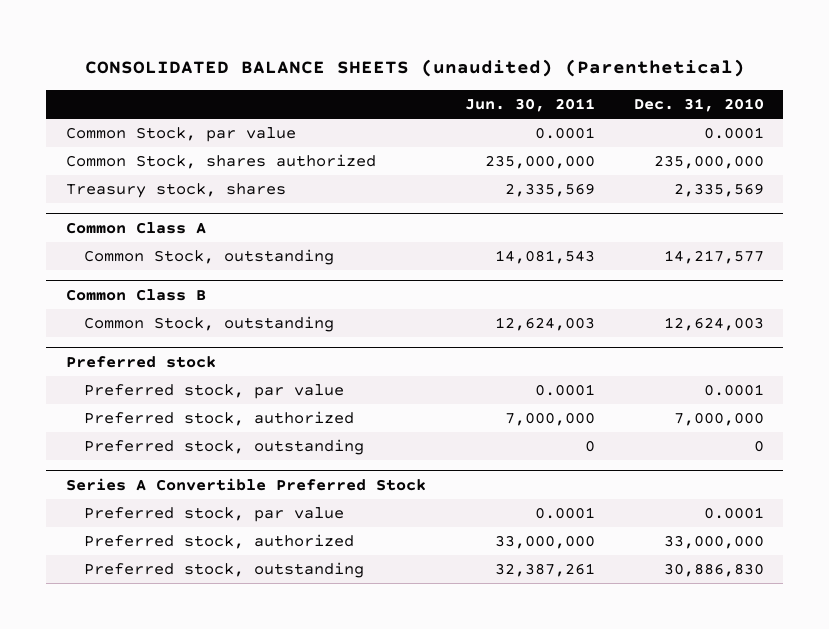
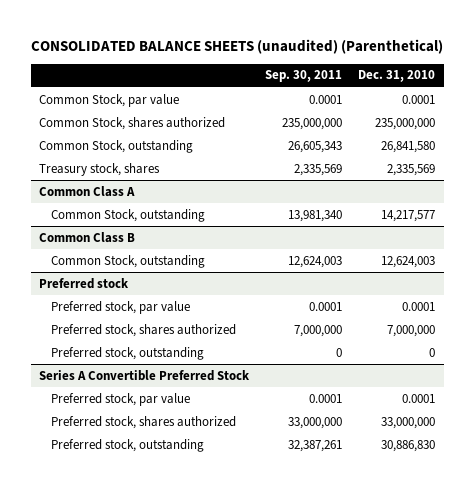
[464,98,595,113] Jun. 30, 2011 -> none
none -> [265,70,343,83] Sep. 30, 2011
none -> [39,139,194,153] Common Stock, outstanding
[83,411,354,427] Preferred stock, authorized -> [51,323,237,337] Preferred stock, shares authorized
[83,534,354,550] Preferred stock, authorized -> [51,415,237,429] Preferred stock, shares authorized

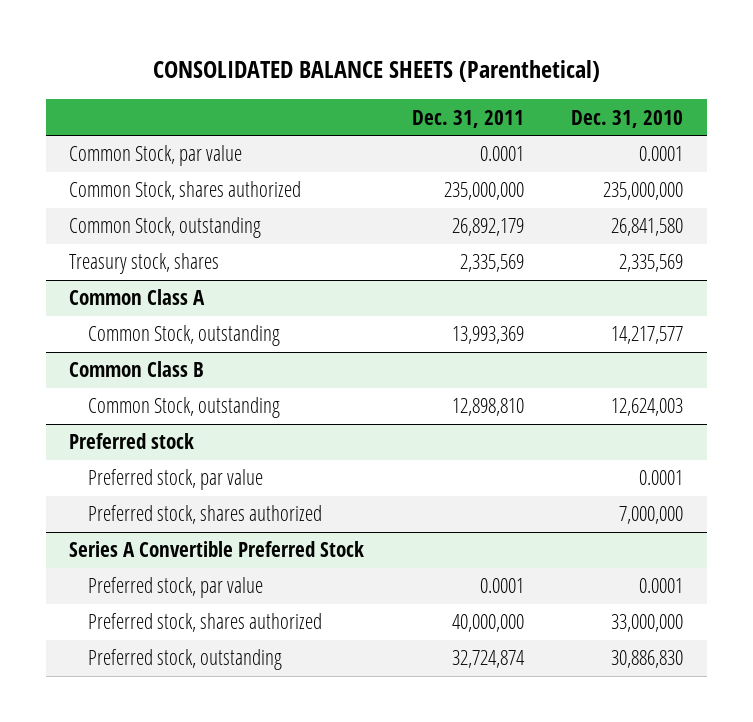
[31,38,444,54] CONSOLIDATED BALANCE SHEETS (unaudited) (Parenthetical) -> [153,60,601,83] CONSOLIDATED BALANCE SHEETS (Parenthetical)
[265,70,343,83] Sep. 30, 2011 -> none
none -> [411,109,524,128] Dec. 31, 2011
[51,346,205,360] Preferred stock, outstanding -> none

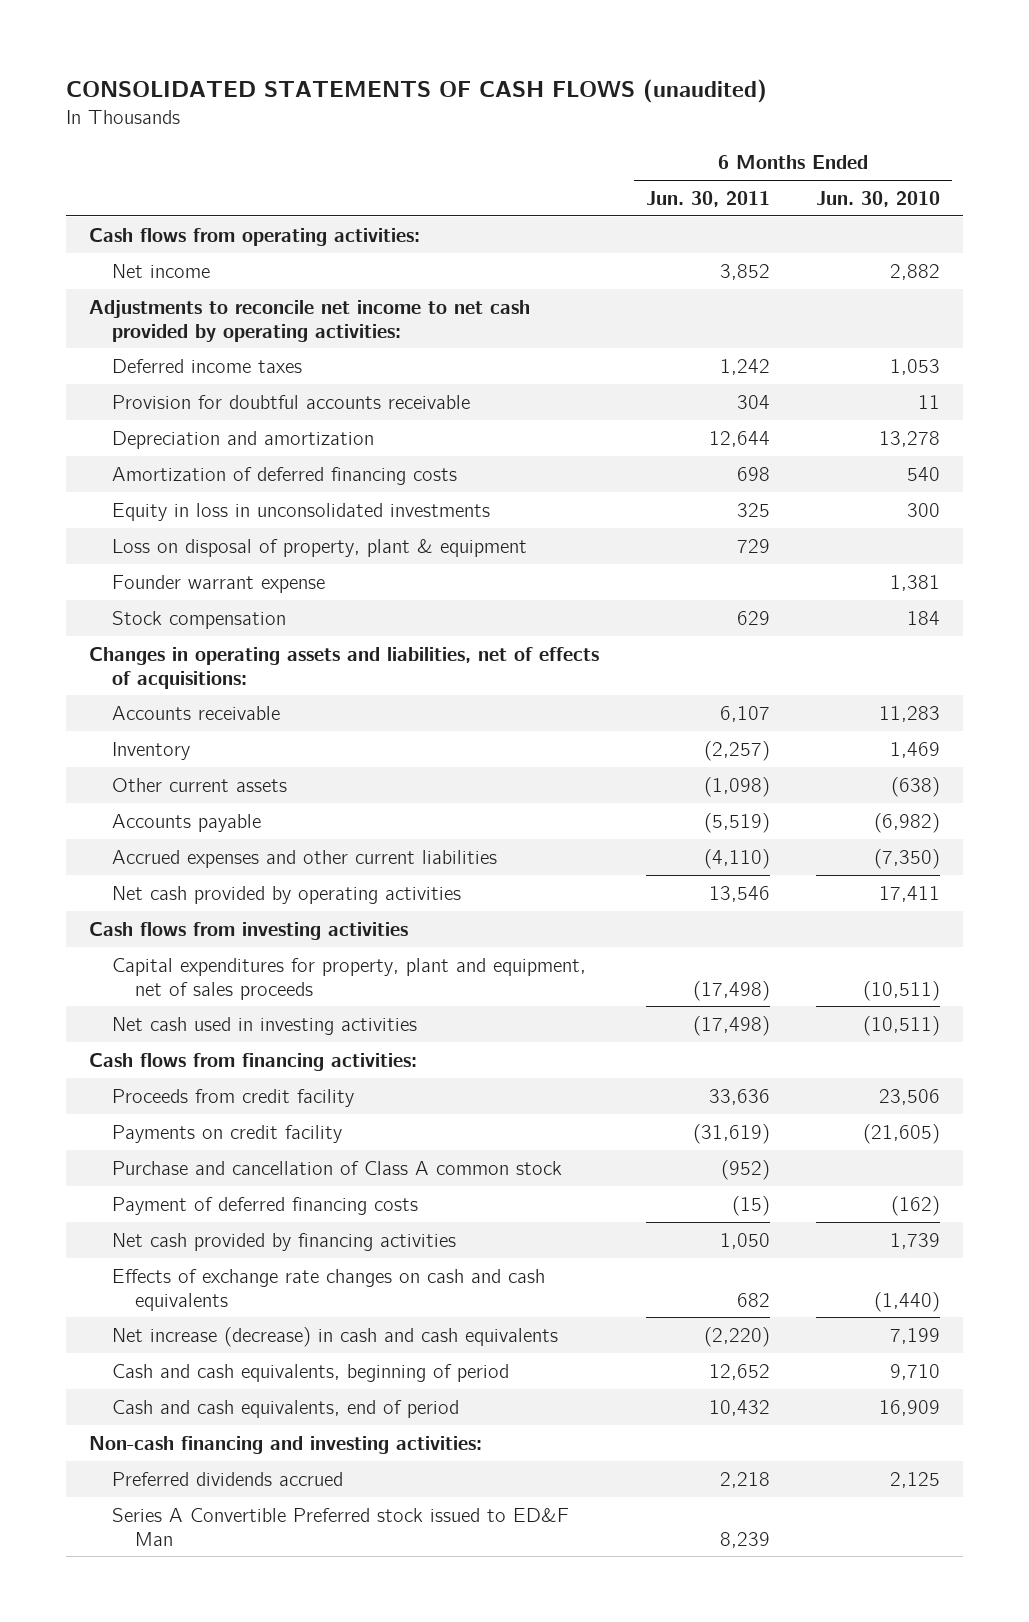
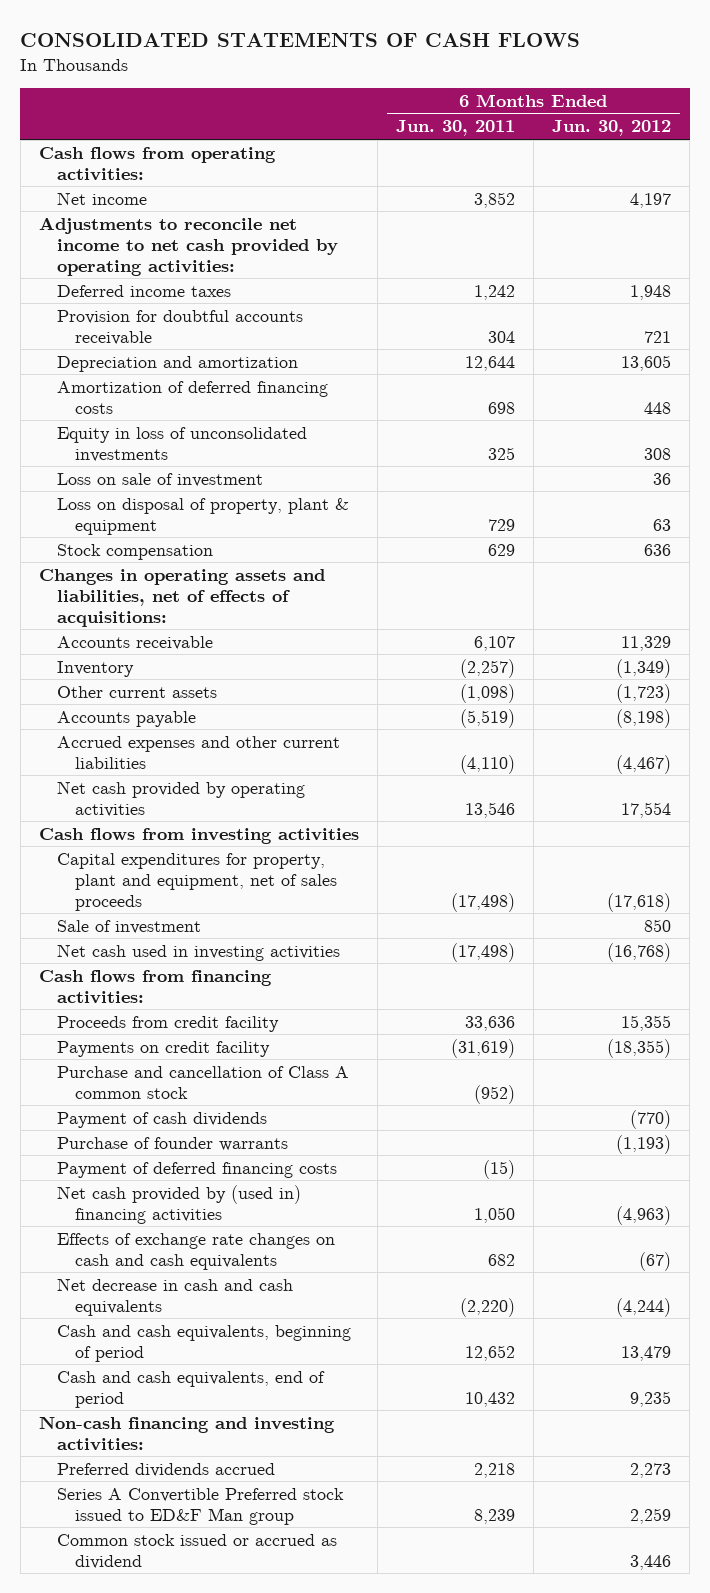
[65,79,767,104] CONSOLIDATED STATEMENTS OF CASH FLOWS (unaudited) -> [20,32,581,48] CONSOLIDATED STATEMENTS OF CASH FLOWS
[816,190,941,207] Jun. 30, 2010 -> none
none -> [552,120,672,137] Jun. 30, 2012
[112,502,491,521] Equity in loss in unconsolidated investments -> [56,426,307,462] Equity in loss of unconsolidated investments
none -> [56,472,263,487] Loss on sale of investment
[112,574,326,593] Founder warrant expense -> none
none -> [56,919,201,934] Sale of investment
none -> [56,1111,267,1128] Payment of cash dividends
none -> [56,1136,288,1151] Purchase of founder warrants
[112,1232,457,1251] Net cash provided by financing activities -> [56,1184,301,1224] Net cash provided by (used in) financing activities
[112,1326,559,1347] Net increase (decrease) in cash and cash equivalents -> [56,1277,293,1316] Net decrease in cash and cash equivalents
[112,1507,570,1546] Series A Convertible Preferred stock issued to ED&F Man -> [56,1487,344,1525] Series A Convertible Preferred stock issued to ED&F Man group
none -> [56,1533,337,1569] Common stock issued or accrued as dividend

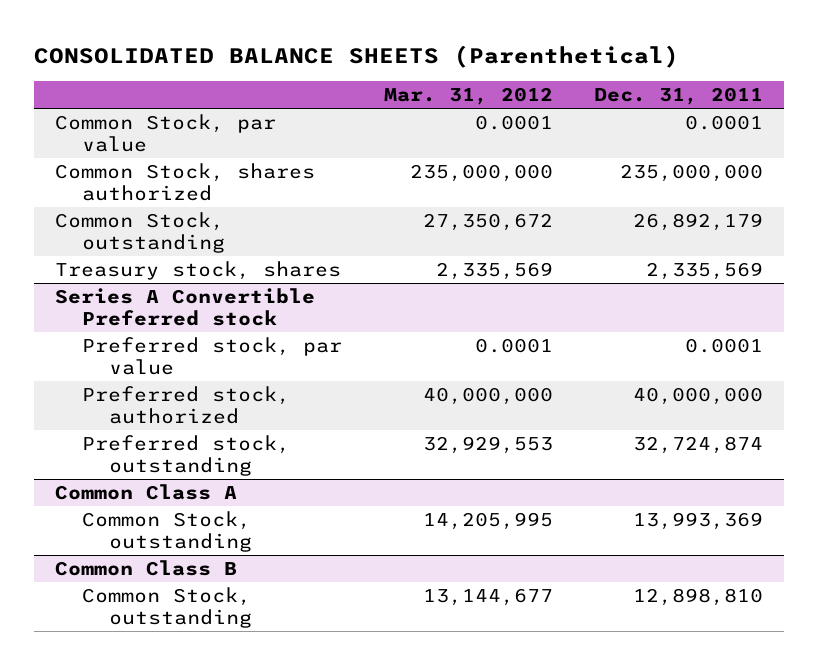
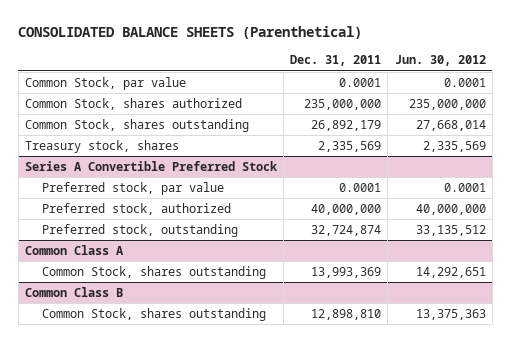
[383,87,553,106] Mar. 31, 2012 -> none
none -> [394,55,486,67] Jun. 30, 2012
[54,211,226,253] Common Stock, outstanding -> [25,119,250,133] Common Stock, shares outstanding
[54,287,315,326] Series A Convertible Preferred stock -> [25,161,279,172] Series A Convertible Preferred Stock
[82,510,253,552] Common Stock, outstanding -> [41,266,266,280] Common Stock, shares outstanding
[82,586,253,628] Common Stock, outstanding -> [41,308,266,322] Common Stock, shares outstanding

